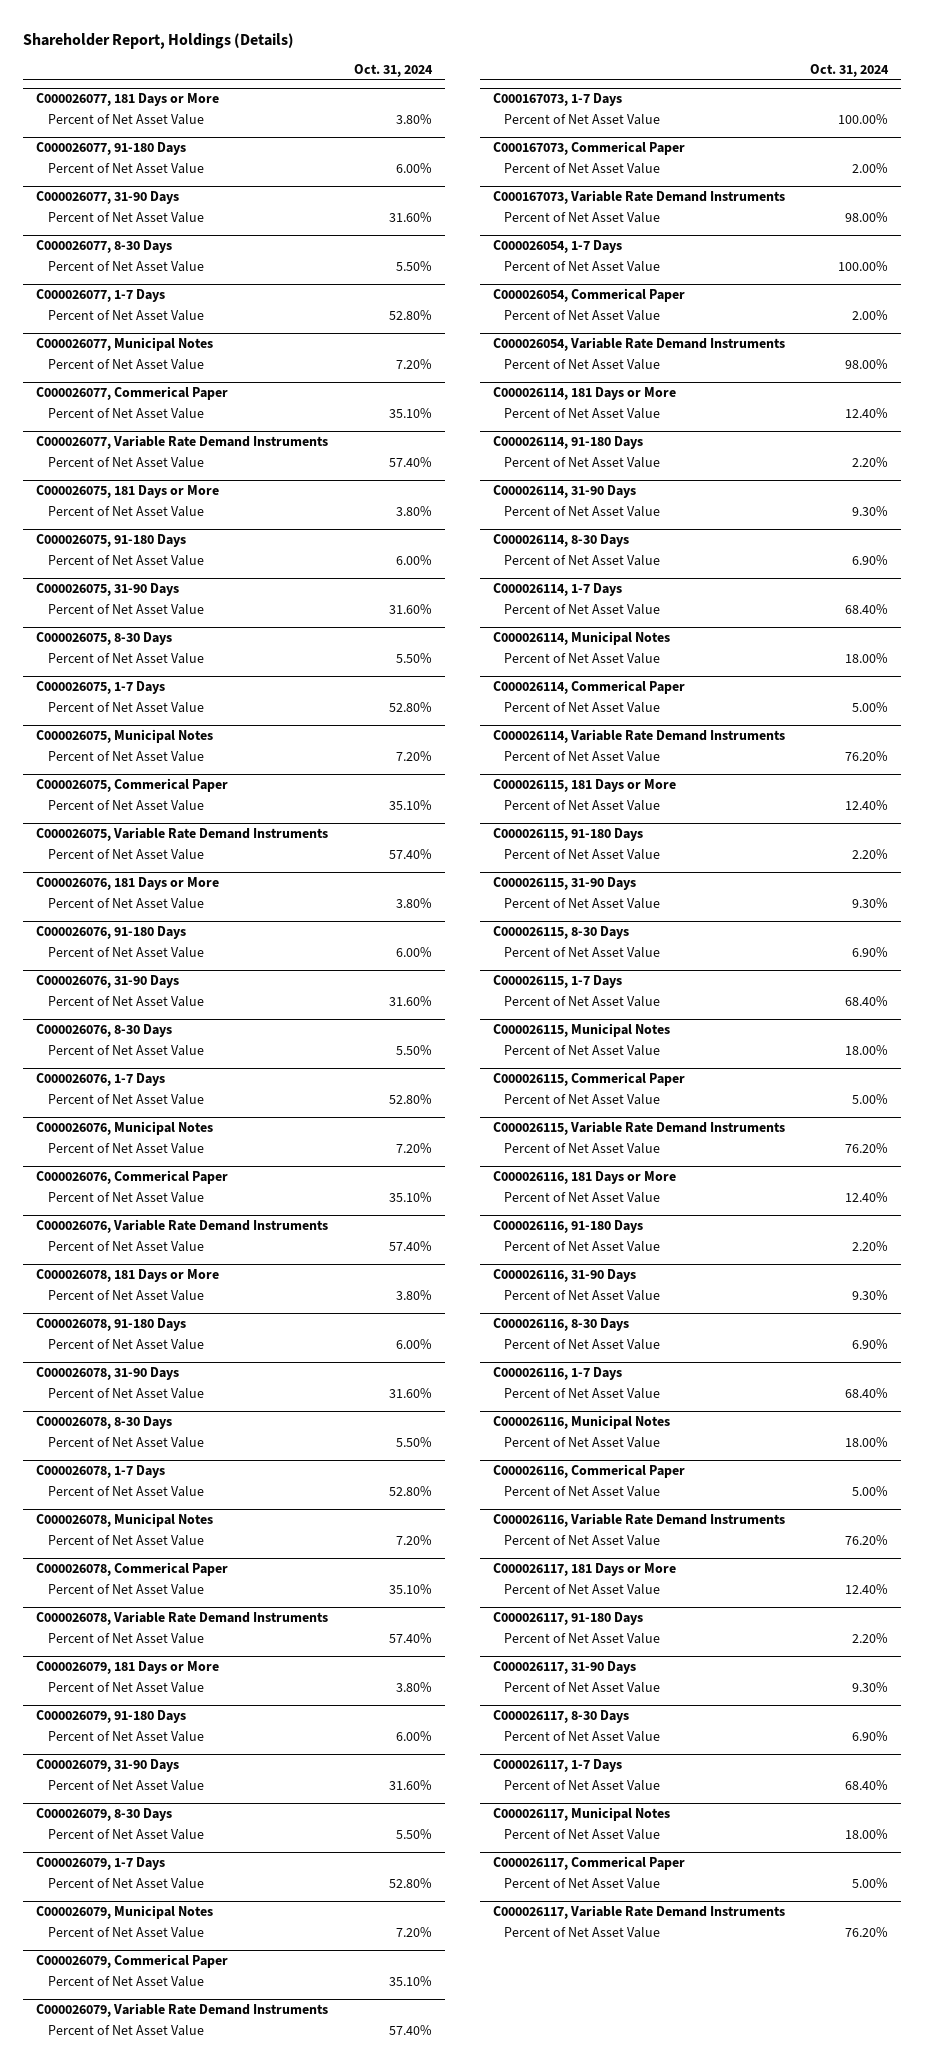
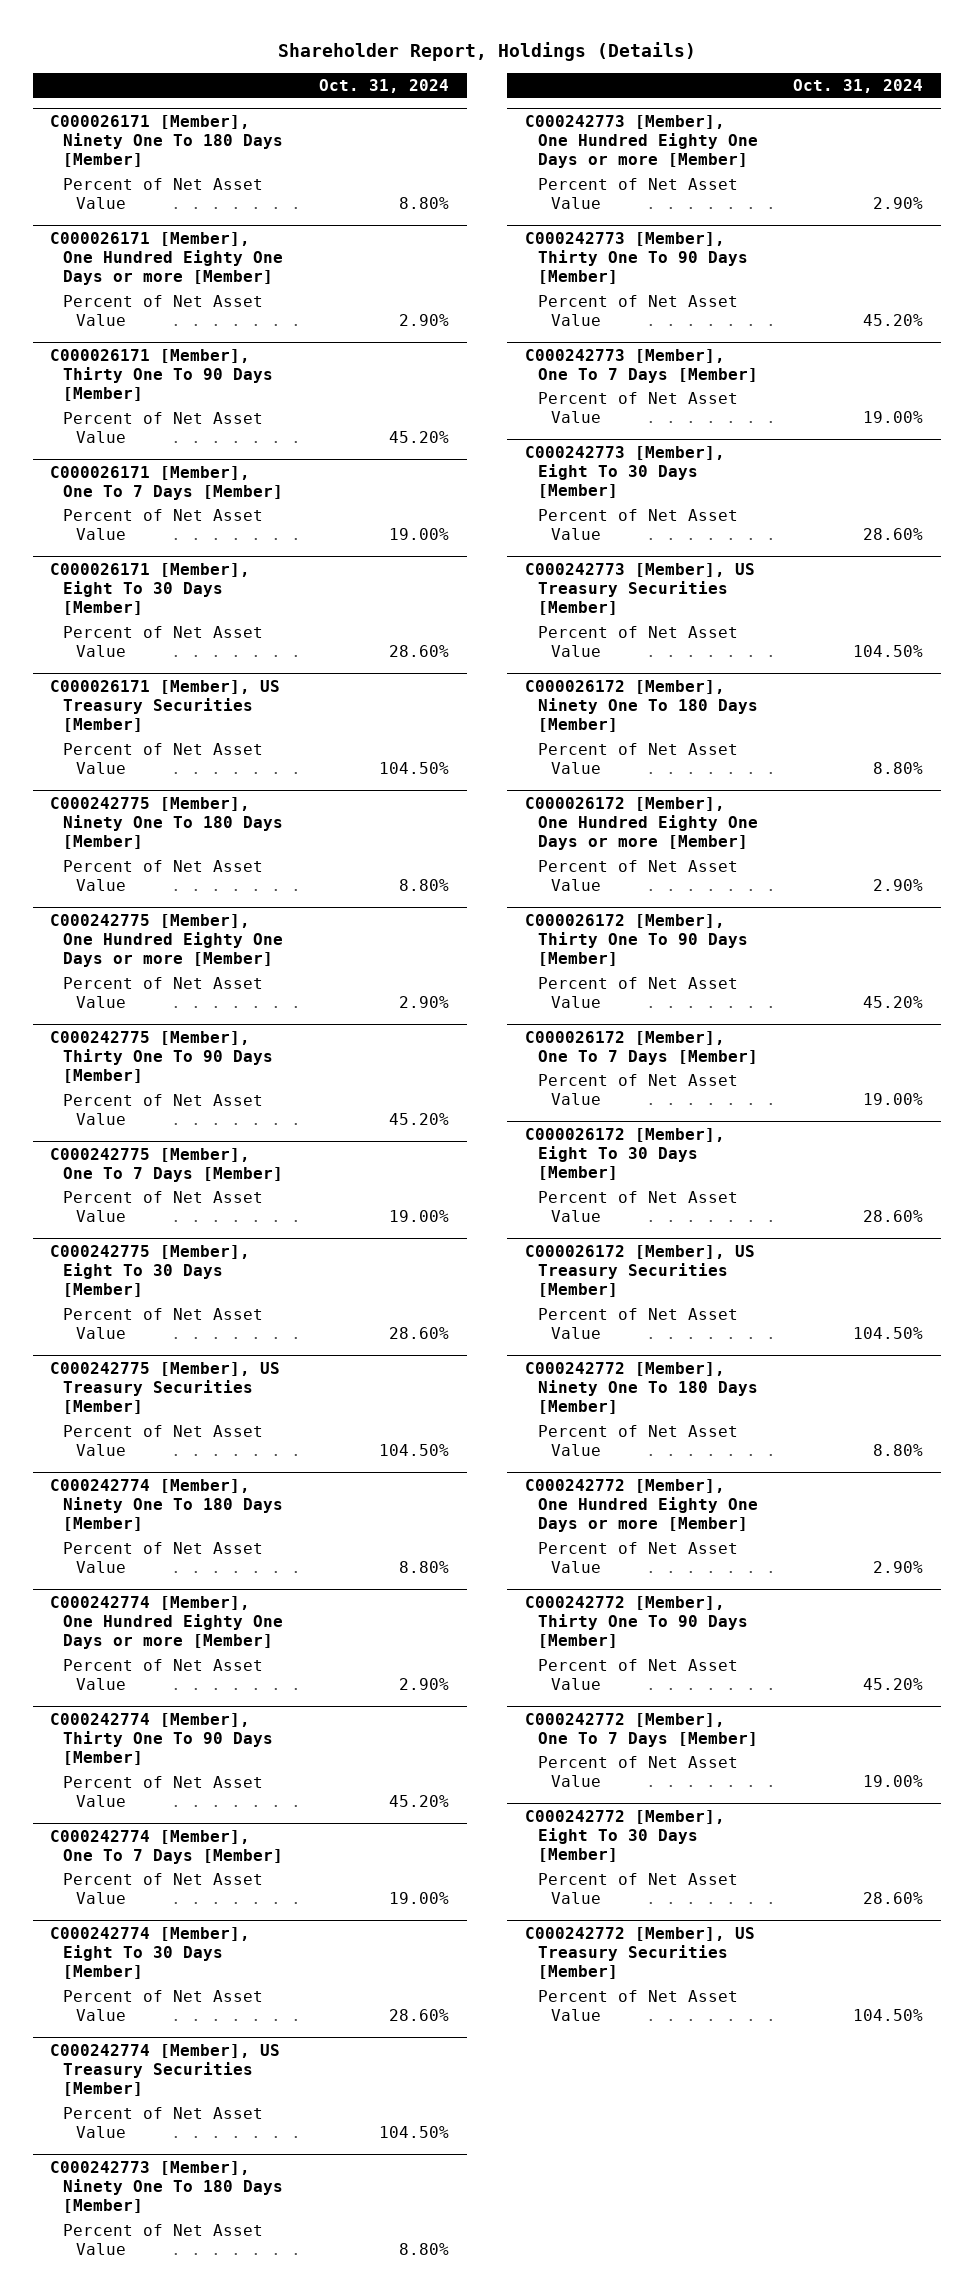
[36,93,220,107] C000026077, 181 Days or More -> none
[36,142,187,156] C000026077, 91-180 Days -> none
[36,191,180,205] C000026077, 31-90 Days -> none
[36,240,173,254] C000026077, 8-30 Days -> none
[36,289,166,303] C000026077, 1-7 Days -> none
[36,337,214,352] C000026077, Municipal Notes -> none
[36,386,229,401] C000026077, Commerical Paper -> none
[36,435,329,450] C000026077, Variable Rate Demand Instruments -> none
[36,485,220,499] C000026075, 181 Days or More -> none
[36,534,187,548] C000026075, 91-180 Days -> none
[36,583,180,597] C000026075, 31-90 Days -> none
[36,632,173,646] C000026075, 8-30 Days -> none
[36,681,166,695] C000026075, 1-7 Days -> none
[36,729,214,744] C000026075, Municipal Notes -> none
[36,778,229,793] C000026075, Commerical Paper -> none
[36,827,329,842] C000026075, Variable Rate Demand Instruments -> none
[36,877,220,891] C000026076, 181 Days or More -> none
[36,926,187,940] C000026076, 91-180 Days -> none
[36,975,180,989] C000026076, 31-90 Days -> none
[36,1024,173,1038] C000026076, 8-30 Days -> none
[36,1073,166,1087] C000026076, 1-7 Days -> none
[36,1121,214,1136] C000026076, Municipal Notes -> none
[36,1170,229,1185] C000026076, Commerical Paper -> none
[36,1219,329,1234] C000026076, Variable Rate Demand Instruments -> none
[36,1269,220,1283] C000026078, 181 Days or More -> none
[36,1318,187,1332] C000026078, 91-180 Days -> none
[36,1367,180,1381] C000026078, 31-90 Days -> none
[36,1416,173,1430] C000026078, 8-30 Days -> none
[36,1465,166,1479] C000026078, 1-7 Days -> none
[36,1513,214,1528] C000026078, Municipal Notes -> none
[36,1562,229,1577] C000026078, Commerical Paper -> none
[36,1611,329,1626] C000026078, Variable Rate Demand Instruments -> none
[36,1661,220,1675] C000026079, 181 Days or More -> none
[36,1710,187,1724] C000026079, 91-180 Days -> none
[36,1759,180,1773] C000026079, 31-90 Days -> none
[36,1808,173,1822] C000026079, 8-30 Days -> none
[36,1857,166,1871] C000026079, 1-7 Days -> none
[48,1877,205,1889] Percent of Net Asset Value -> none
[36,1905,214,1920] C000026079, Municipal Notes -> none
[48,1926,205,1938] Percent of Net Asset Value -> none
[36,1954,229,1969] C000026079, Commerical Paper -> none
[48,1975,205,1987] Percent of Net Asset Value -> none
[36,2003,329,2018] C000026079, Variable Rate Demand Instruments -> none
[48,2024,205,2036] Percent of Net Asset Value -> none
[492,93,622,107] C000167073, 1-7 Days -> none
[504,113,661,125] Percent of Net Asset Value -> none
[492,141,685,156] C000167073, Commerical Paper -> none
[504,162,661,174] Percent of Net Asset Value -> none
[492,190,785,205] C000167073, Variable Rate Demand Instruments -> none
[504,211,661,223] Percent of Net Asset Value -> none
[492,240,622,254] C000026054, 1-7 Days -> none
[504,260,661,272] Percent of Net Asset Value -> none
[492,288,685,303] C000026054, Commerical Paper -> none
[504,309,661,321] Percent of Net Asset Value -> none
[492,337,785,352] C000026054, Variable Rate Demand Instruments -> none
[504,358,661,370] Percent of Net Asset Value -> none
[492,387,676,401] C000026114, 181 Days or More -> none
[504,407,661,419] Percent of Net Asset Value -> none
[492,436,643,450] C000026114, 91-180 Days -> none
[504,456,661,468] Percent of Net Asset Value -> none
[492,485,636,499] C000026114, 31-90 Days -> none
[504,505,661,517] Percent of Net Asset Value -> none
[492,534,629,548] C000026114, 8-30 Days -> none
[504,554,661,566] Percent of Net Asset Value -> none
[492,583,622,597] C000026114, 1-7 Days -> none
[504,603,661,615] Percent of Net Asset Value -> none
[492,631,670,646] C000026114, Municipal Notes -> none
[504,652,661,664] Percent of Net Asset Value -> none
[492,680,685,695] C000026114, Commerical Paper -> none
[504,701,661,713] Percent of Net Asset Value -> none
[492,729,785,744] C000026114, Variable Rate Demand Instruments -> none
[504,750,661,762] Percent of Net Asset Value -> none
[492,779,676,793] C000026115, 181 Days or More -> none
[504,799,661,811] Percent of Net Asset Value -> none
[492,828,643,842] C000026115, 91-180 Days -> none
[504,848,661,860] Percent of Net Asset Value -> none
[492,877,636,891] C000026115, 31-90 Days -> none
[504,897,661,909] Percent of Net Asset Value -> none
[492,926,629,940] C000026115, 8-30 Days -> none
[504,946,661,958] Percent of Net Asset Value -> none
[492,975,622,989] C000026115, 1-7 Days -> none
[504,995,661,1007] Percent of Net Asset Value -> none
[492,1023,670,1038] C000026115, Municipal Notes -> none
[504,1044,661,1056] Percent of Net Asset Value -> none
[492,1072,685,1087] C000026115, Commerical Paper -> none
[504,1093,661,1105] Percent of Net Asset Value -> none
[492,1121,785,1136] C000026115, Variable Rate Demand Instruments -> none
[504,1142,661,1154] Percent of Net Asset Value -> none
[492,1171,676,1185] C000026116, 181 Days or More -> none
[504,1191,661,1203] Percent of Net Asset Value -> none
[492,1220,643,1234] C000026116, 91-180 Days -> none
[504,1240,661,1252] Percent of Net Asset Value -> none
[492,1269,636,1283] C000026116, 31-90 Days -> none
[504,1289,661,1301] Percent of Net Asset Value -> none
[492,1318,629,1332] C000026116, 8-30 Days -> none
[504,1338,661,1350] Percent of Net Asset Value -> none
[492,1367,622,1381] C000026116, 1-7 Days -> none
[504,1387,661,1399] Percent of Net Asset Value -> none
[492,1415,670,1430] C000026116, Municipal Notes -> none
[504,1436,661,1448] Percent of Net Asset Value -> none
[492,1464,685,1479] C000026116, Commerical Paper -> none
[504,1485,661,1497] Percent of Net Asset Value -> none
[492,1513,785,1528] C000026116, Variable Rate Demand Instruments -> none
[504,1534,661,1546] Percent of Net Asset Value -> none
[492,1563,676,1577] C000026117, 181 Days or More -> none
[504,1583,661,1595] Percent of Net Asset Value -> none
[492,1612,643,1626] C000026117, 91-180 Days -> none
[504,1632,661,1644] Percent of Net Asset Value -> none
[492,1661,636,1675] C000026117, 31-90 Days -> none
[504,1681,661,1693] Percent of Net Asset Value -> none
[492,1710,629,1724] C000026117, 8-30 Days -> none
[504,1730,661,1742] Percent of Net Asset Value -> none
[492,1759,622,1773] C000026117, 1-7 Days -> none
[504,1779,661,1791] Percent of Net Asset Value -> none
[492,1807,670,1822] C000026117, Municipal Notes -> none
[504,1828,661,1840] Percent of Net Asset Value -> none
[492,1856,685,1871] C000026117, Commerical Paper -> none
[504,1877,661,1889] Percent of Net Asset Value -> none
[492,1905,785,1920] C000026117, Variable Rate Demand Instruments -> none
[504,1926,661,1938] Percent of Net Asset Value -> none
none -> [50,114,284,168] C000026171 [Member], Ninety One To 180 Days [Member]
[396,113,433,124] 3.80% -> [399,197,450,210] 8.80%
none -> [50,231,284,286] C000026171 [Member], One Hundred Eighty One Days or more [Member]
[396,162,433,173] 6.00% -> [399,314,450,327] 2.90%
none -> [50,348,274,402] C000026171 [Member], Thirty One To 90 Days [Member]
[389,211,433,222] 31.60% -> [389,431,450,444] 45.20%
none -> [50,465,284,500] C000026171 [Member], One To 7 Days [Member]
[396,260,433,271] 5.50% -> [389,528,450,541] 19.00%
none -> [50,562,251,616] C000026171 [Member], Eight To 30 Days [Member]
[389,309,433,320] 52.80% -> [389,645,450,658] 28.60%
none -> [50,679,281,733] C000026171 [Member], US Treasury Securities [Member]
[396,358,433,369] 7.20% -> [379,762,450,775] 104.50%
none -> [50,796,284,850] C000242775 [Member], Ninety One To 180 Days [Member]
[389,407,433,418] 35.10% -> [399,879,450,892] 8.80%
none -> [50,913,284,968] C000242775 [Member], One Hundred Eighty One Days or more [Member]
[389,456,433,467] 57.40% -> [399,996,450,1009] 2.90%
none -> [50,1030,274,1084] C000242775 [Member], Thirty One To 90 Days [Member]
[396,505,433,516] 3.80% -> [389,1113,450,1126] 45.20%
none -> [50,1147,284,1182] C000242775 [Member], One To 7 Days [Member]
[396,554,433,565] 6.00% -> [389,1210,450,1223] 19.00%
none -> [50,1244,251,1298] C000242775 [Member], Eight To 30 Days [Member]
[389,603,433,614] 31.60% -> [389,1327,450,1340] 28.60%
none -> [50,1361,281,1415] C000242775 [Member], US Treasury Securities [Member]
[396,652,433,663] 5.50% -> [379,1444,450,1457] 104.50%
none -> [50,1478,284,1532] C000242774 [Member], Ninety One To 180 Days [Member]
[389,701,433,712] 52.80% -> [399,1561,450,1574] 8.80%
none -> [50,1595,284,1650] C000242774 [Member], One Hundred Eighty One Days or more [Member]
[396,750,433,761] 7.20% -> [399,1678,450,1691] 2.90%
none -> [50,1712,274,1766] C000242774 [Member], Thirty One To 90 Days [Member]
[389,799,433,810] 35.10% -> [389,1795,450,1808] 45.20%
none -> [50,1829,284,1864] C000242774 [Member], One To 7 Days [Member]
[389,848,433,859] 57.40% -> [389,1892,450,1905] 19.00%
none -> [50,1926,251,1980] C000242774 [Member], Eight To 30 Days [Member]
[396,897,433,908] 3.80% -> [389,2009,450,2022] 28.60%
none -> [50,2043,281,2097] C000242774 [Member], US Treasury Securities [Member]
[396,946,433,957] 6.00% -> [379,2126,450,2139] 104.50%
none -> [50,2160,284,2214] C000242773 [Member], Ninety One To 180 Days [Member]
[389,995,433,1006] 31.60% -> [399,2243,450,2256] 8.80%
none -> [524,114,758,169] C000242773 [Member], One Hundred Eighty One Days or more [Member]
[396,1044,433,1055] 5.50% -> [873,197,924,210] 2.90%
none -> [524,231,748,285] C000242773 [Member], Thirty One To 90 Days [Member]
[389,1093,433,1104] 52.80% -> [863,314,924,327] 45.20%
none -> [524,348,758,383] C000242773 [Member], One To 7 Days [Member]
[396,1142,433,1153] 7.20% -> [863,411,924,424] 19.00%
none -> [524,445,725,499] C000242773 [Member], Eight To 30 Days [Member]
[389,1191,433,1202] 35.10% -> [863,528,924,541] 28.60%
none -> [524,562,755,616] C000242773 [Member], US Treasury Securities [Member]
[389,1240,433,1251] 57.40% -> [853,645,924,658] 104.50%
none -> [524,679,758,733] C000026172 [Member], Ninety One To 180 Days [Member]
[396,1289,433,1300] 3.80% -> [873,762,924,775] 8.80%
none -> [524,796,758,851] C000026172 [Member], One Hundred Eighty One Days or more [Member]
[396,1338,433,1349] 6.00% -> [873,879,924,892] 2.90%
none -> [524,913,748,967] C000026172 [Member], Thirty One To 90 Days [Member]
[389,1387,433,1398] 31.60% -> [863,996,924,1009] 45.20%
none -> [524,1030,758,1065] C000026172 [Member], One To 7 Days [Member]
[396,1436,433,1447] 5.50% -> [863,1093,924,1106] 19.00%
none -> [524,1127,725,1181] C000026172 [Member], Eight To 30 Days [Member]
[389,1485,433,1496] 52.80% -> [863,1210,924,1223] 28.60%
none -> [524,1244,755,1298] C000026172 [Member], US Treasury Securities [Member]
[396,1534,433,1545] 7.20% -> [853,1327,924,1340] 104.50%
none -> [524,1361,758,1415] C000242772 [Member], Ninety One To 180 Days [Member]
[389,1583,433,1594] 35.10% -> [873,1444,924,1457] 8.80%
none -> [524,1478,758,1533] C000242772 [Member], One Hundred Eighty One Days or more [Member]
[389,1632,433,1643] 57.40% -> [873,1561,924,1574] 2.90%
none -> [524,1595,748,1649] C000242772 [Member], Thirty One To 90 Days [Member]
[396,1681,433,1692] 3.80% -> [863,1678,924,1691] 45.20%
none -> [524,1712,758,1747] C000242772 [Member], One To 7 Days [Member]
[396,1730,433,1741] 6.00% -> [863,1775,924,1788] 19.00%
none -> [524,1809,725,1863] C000242772 [Member], Eight To 30 Days [Member]
[389,1779,433,1790] 31.60% -> [863,1892,924,1905] 28.60%
none -> [524,1926,755,1980] C000242772 [Member], US Treasury Securities [Member]
[396,1828,433,1839] 5.50% -> [853,2009,924,2022] 104.50%

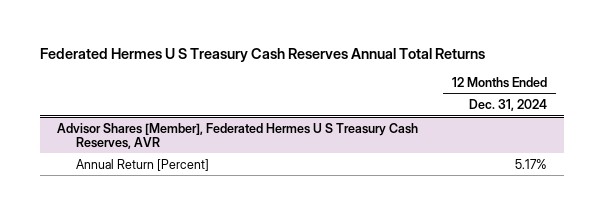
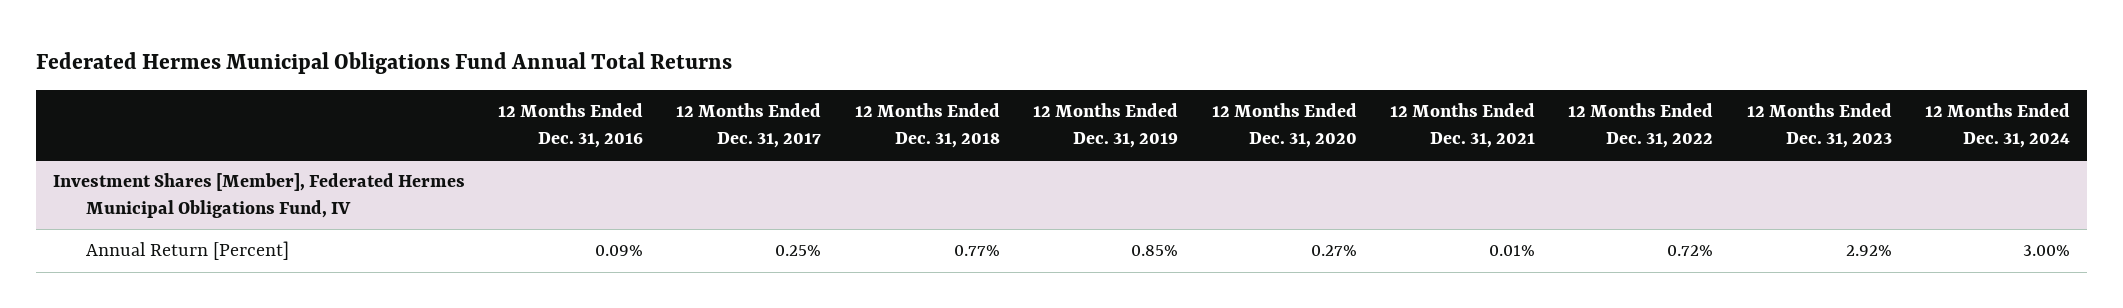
[39,48,485,63] Federated Hermes U S Treasury Cash Reserves Annual Total Returns -> [35,51,732,74] Federated Hermes Municipal Obligations Fund Annual Total Returns
none -> [497,103,643,148] 12 Months Ended Dec. 31, 2016
none -> [676,103,822,148] 12 Months Ended Dec. 31, 2017
none -> [854,103,1000,148] 12 Months Ended Dec. 31, 2018
none -> [1033,103,1179,148] 12 Months Ended Dec. 31, 2019
none -> [1211,103,1357,148] 12 Months Ended Dec. 31, 2020
none -> [1390,103,1536,148] 12 Months Ended Dec. 31, 2021
none -> [1568,103,1714,148] 12 Months Ended Dec. 31, 2022
none -> [1746,103,1892,148] 12 Months Ended Dec. 31, 2023
[56,122,418,150] Advisor Shares [Member], Federated Hermes U S Treasury Cash Reserves, AVR -> none
none -> [52,173,465,219] Investment Shares [Member], Federated Hermes Municipal Obligations Fund, IV
[515,158,548,169] 5.17% -> [2023,245,2071,257] 3.00%

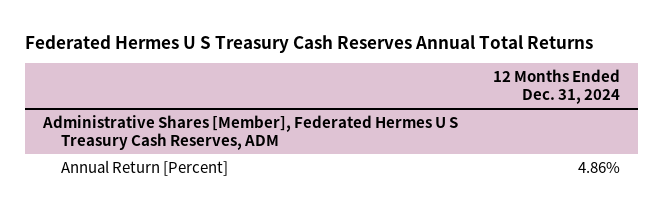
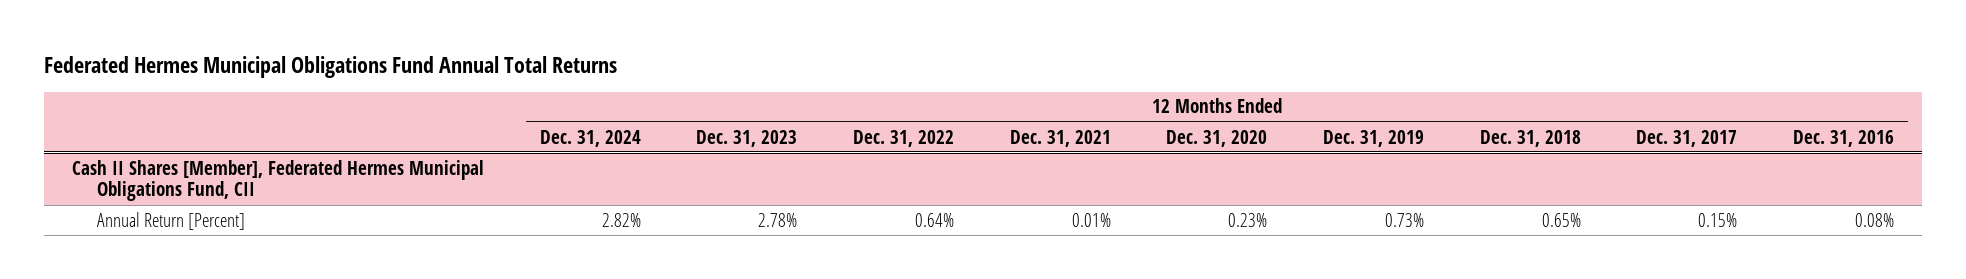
[25,34,594,53] Federated Hermes U S Treasury Cash Reserves Annual Total Returns -> [44,55,618,78] Federated Hermes Municipal Obligations Fund Annual Total Returns
none -> [696,129,798,147] Dec. 31, 2023
none -> [852,129,954,147] Dec. 31, 2022
none -> [1009,129,1111,147] Dec. 31, 2021
none -> [1166,129,1268,147] Dec. 31, 2020
none -> [1322,129,1424,147] Dec. 31, 2019
none -> [1479,129,1581,147] Dec. 31, 2018
none -> [1636,129,1738,147] Dec. 31, 2017
none -> [1793,129,1895,147] Dec. 31, 2016
[42,114,459,150] Administrative Shares [Member], Federated Hermes U S Treasury Cash Reserves, ADM -> none
none -> [71,159,484,202] Cash II Shares [Member], Federated Hermes Municipal Obligations Fund, CII
[578,161,621,173] 4.86% -> [601,212,641,227] 2.82%

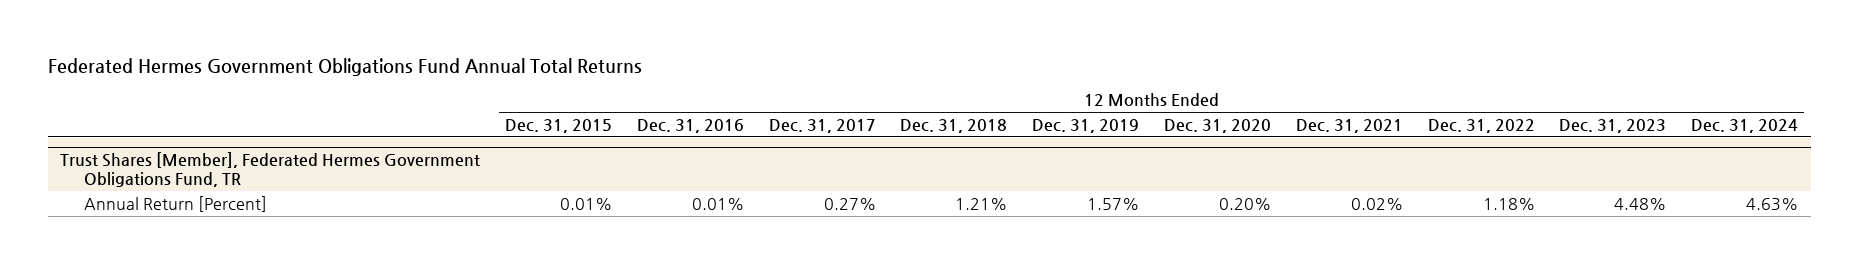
[44,55,618,78] Federated Hermes Municipal Obligations Fund Annual Total Returns -> [47,58,642,77] Federated Hermes Government Obligations Fund Annual Total Returns
none -> [505,119,613,134] Dec. 31, 2015
[71,159,484,202] Cash II Shares [Member], Federated Hermes Municipal Obligations Fund, CII -> none
none -> [60,152,481,188] Trust Shares [Member], Federated Hermes Government Obligations Fund, TR
[601,212,641,227] 2.82% -> [1746,197,1799,211] 4.63%
[758,212,798,227] 2.78% -> [1614,197,1667,210] 4.48%
[914,212,954,227] 0.64% -> [1482,197,1535,210] 1.18%
[1071,212,1111,227] 0.01% -> [1350,197,1403,210] 0.02%
[1228,212,1268,227] 0.23% -> [1219,197,1272,210] 0.20%
[1384,212,1424,227] 0.73% -> [1087,197,1140,210] 1.57%
[1541,212,1581,227] 0.65% -> [955,197,1008,210] 1.21%
[1698,212,1738,227] 0.15% -> [823,197,876,210] 0.27%
[1855,212,1895,227] 0.08% -> [691,197,744,210] 0.01%

